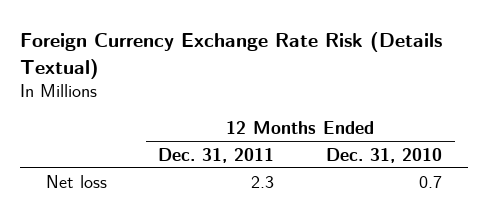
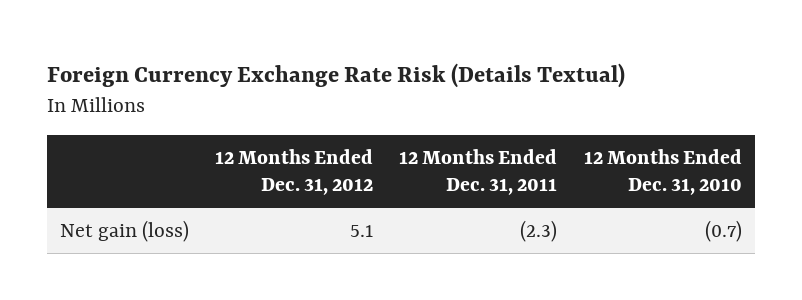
none -> [215,148,374,196] 12 Months Ended Dec. 31, 2012
[45,175,107,189] Net loss -> [59,219,189,242] Net gain (loss)
[251,176,275,189] 2.3 -> [520,219,558,242] (2.3)
[419,176,443,189] 0.7 -> [704,219,742,242] (0.7)

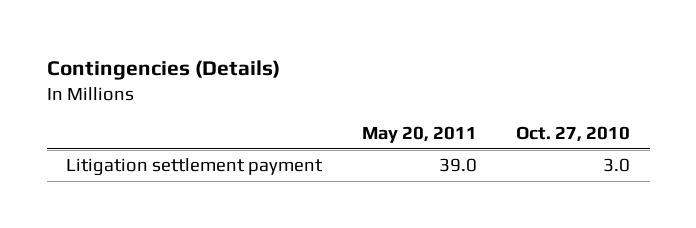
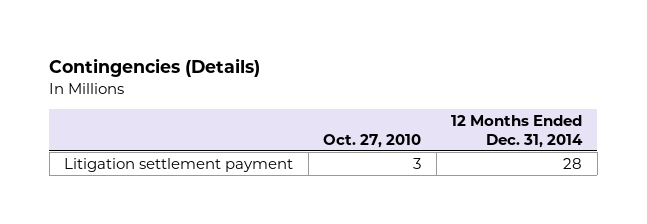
[361,126,477,144] May 20, 2011 -> none
none -> [451,114,584,148] 12 Months Ended Dec. 31, 2014
[603,158,631,173] 3.0 -> [413,157,422,169] 3

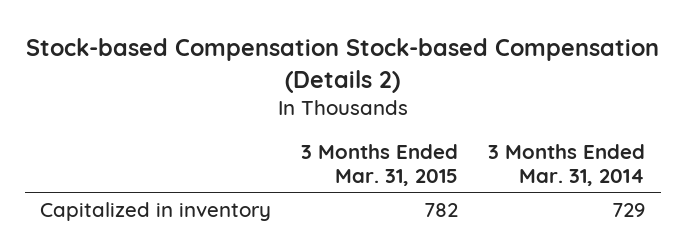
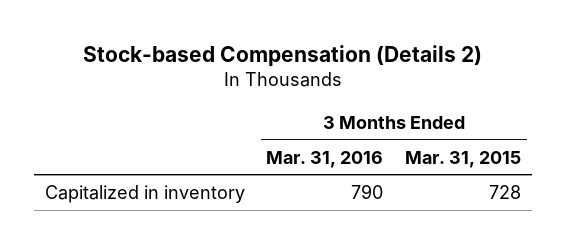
[25,38,659,93] Stock-based Compensation Stock-based Compensation (Details 2) -> [82,44,482,67] Stock-based Compensation (Details 2)
[488,144,646,187] 3 Months Ended Mar. 31, 2014 -> none
none -> [266,150,384,168] Mar. 31, 2016
[424,202,459,217] 782 -> [489,185,522,200] 728

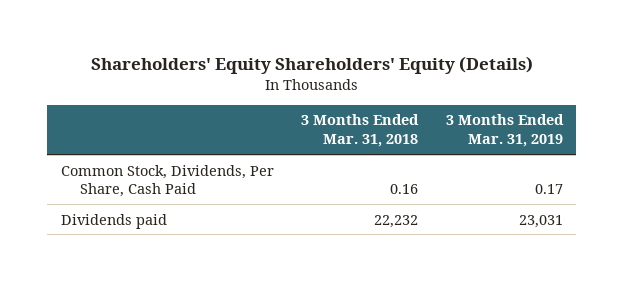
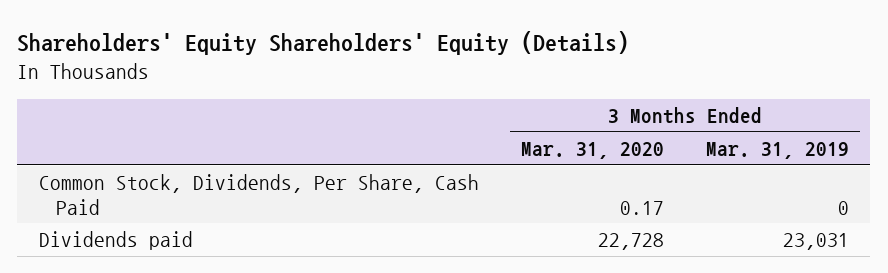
[301,114,420,148] 3 Months Ended Mar. 31, 2018 -> none
none -> [520,141,664,159] Mar. 31, 2020
[534,184,563,195] 0.17 -> [838,200,850,215] 0

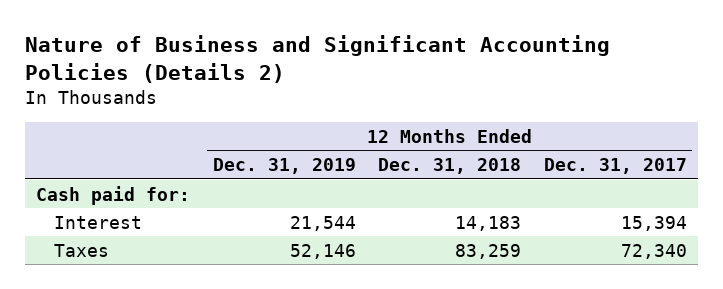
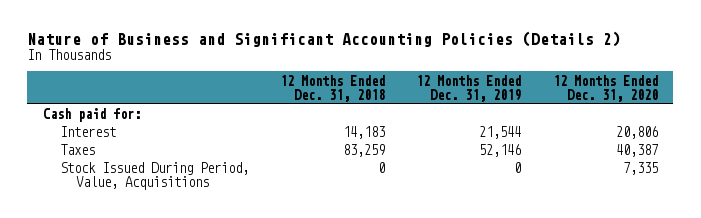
[543,157,687,174] Dec. 31, 2017 -> none
none -> [552,74,658,102] 12 Months Ended Dec. 31, 2020
none -> [59,162,249,191] Stock Issued During Period, Value, Acquisitions

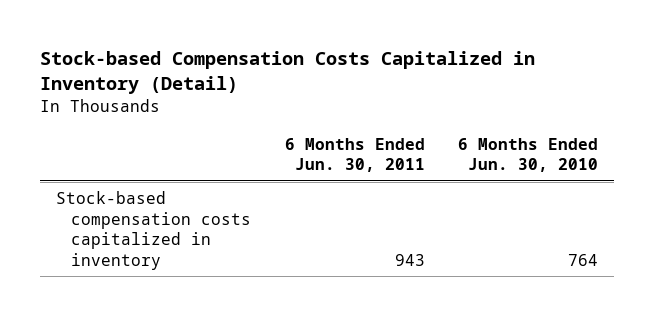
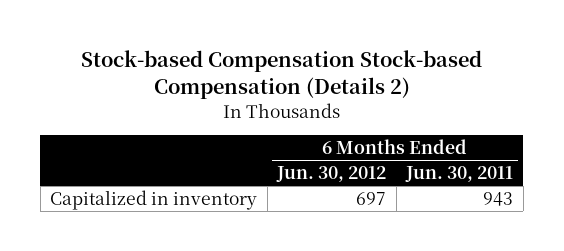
[39,50,535,94] Stock-based Compensation Costs Capitalized in Inventory (Detail) -> [80,50,482,100] Stock-based Compensation Stock-based Compensation (Details 2)
[457,137,598,173] 6 Months Ended Jun. 30, 2010 -> none
none -> [276,165,387,182] Jun. 30, 2012
[56,190,252,270] Stock-based compensation costs capitalized in inventory -> [50,189,258,210] Capitalized in inventory

